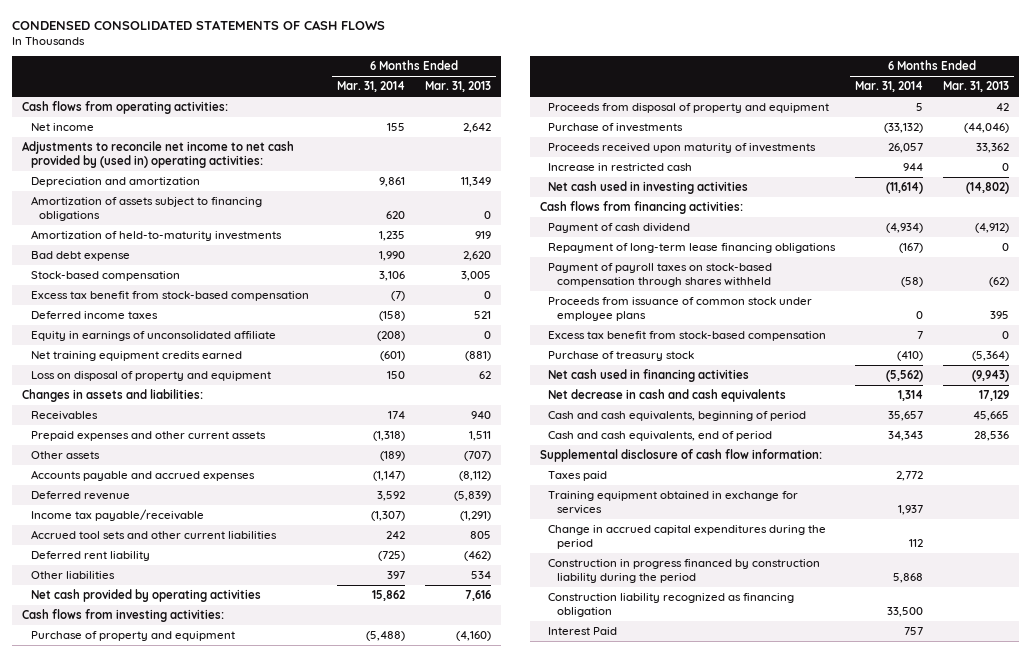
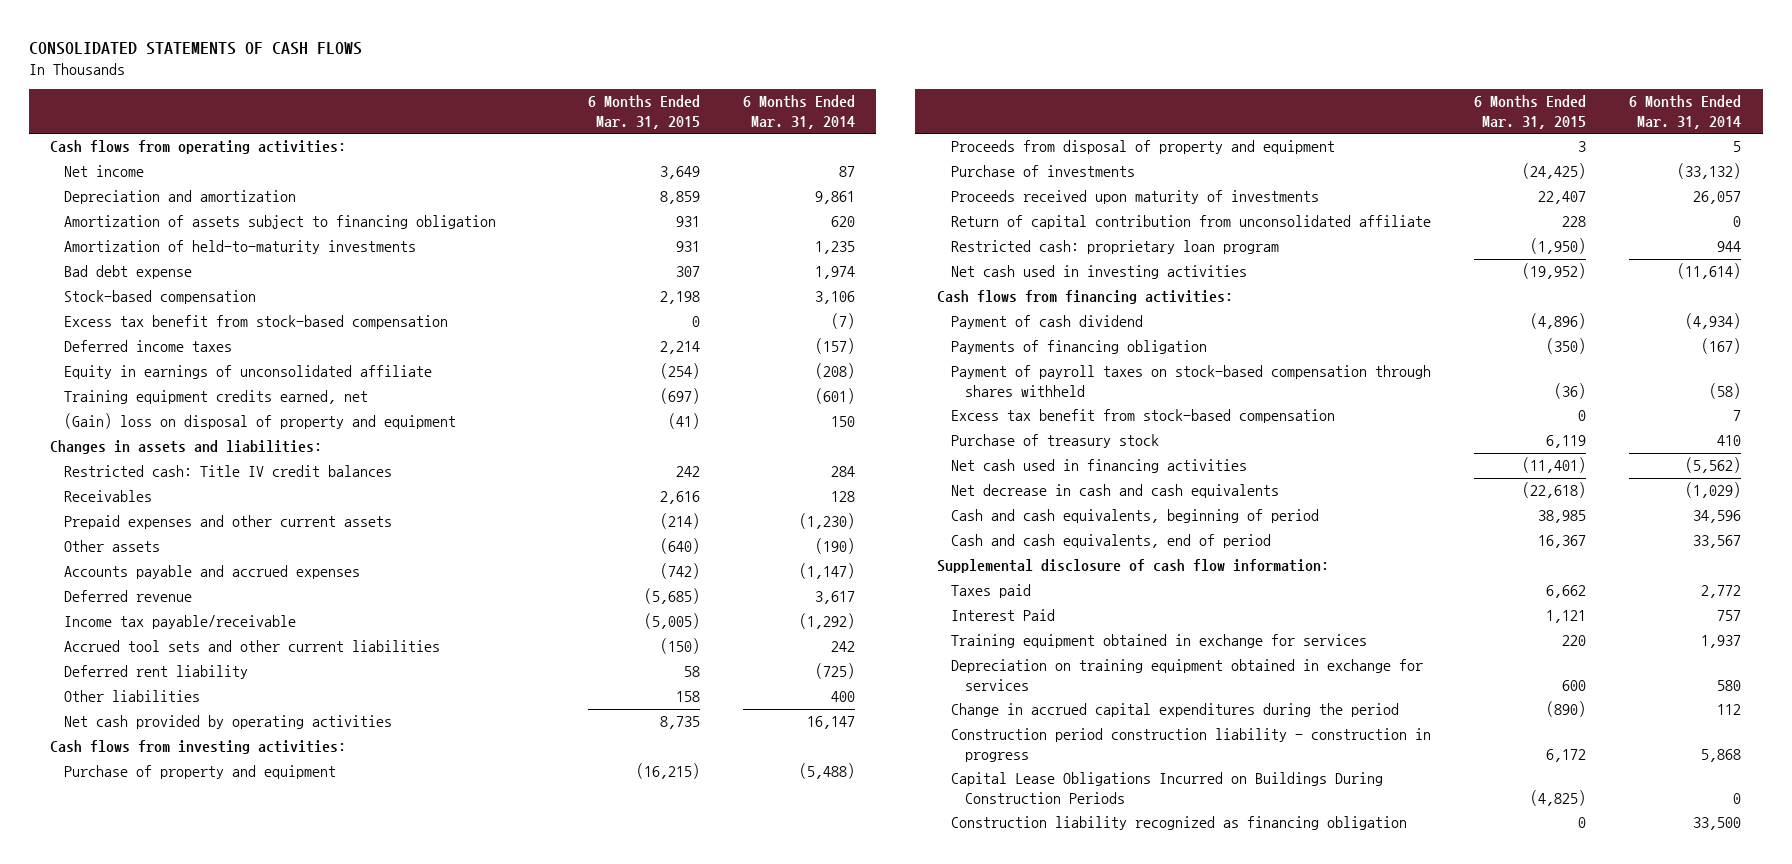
[12,19,386,30] CONDENSED CONSOLIDATED STATEMENTS OF CASH FLOWS -> [28,41,362,55] CONSOLIDATED STATEMENTS OF CASH FLOWS
[425,81,492,93] Mar. 31, 2013 -> none
none -> [587,95,700,129] 6 Months Ended Mar. 31, 2015
[22,141,295,168] Adjustments to reconcile net income to net cash provided by (used in) operating activities: -> none
[387,123,406,132] 155 -> [838,166,855,178] 87
[30,196,262,221] Amortization of assets subject to financing obligations -> [64,215,497,230] Amortization of assets subject to financing obligation
[379,251,406,262] 1,990 -> [814,266,855,280] 1,974
[379,311,406,322] (158) -> [814,338,855,355] (157)
[30,351,242,362] Net training equipment credits earned -> [64,390,369,405] Training equipment credits earned, net
[30,371,271,382] Loss on disposal of property and equipment -> [64,413,457,430] (Gain) loss on disposal of property and equipment
none -> [64,465,393,478] Restricted cash: Title IV credit balances
[388,411,406,420] 174 -> [830,491,855,503] 128
[373,431,406,442] (1,318) -> [798,513,855,530] (1,230)
[380,451,406,462] (189) -> [814,538,855,555] (190)
[377,491,406,502] 3,592 -> [814,591,855,605] 3,617
[371,511,406,522] (1,307) -> [798,613,855,630] (1,292)
[387,571,406,580] 397 -> [830,691,855,703] 400
[372,590,406,602] 15,862 -> [806,716,855,730] 16,147
none -> [950,215,1431,230] Return of capital contribution from unconsolidated affiliate
[548,163,693,172] Increase in restricted cash -> [950,240,1279,255] Restricted cash: proprietary loan program
[548,243,837,254] Repayment of long-term lease financing obligations -> [950,340,1207,355] Payments of financing obligation
[548,297,813,321] Proceeds from issuance of common stock under employee plans -> none
[897,351,924,362] (410) -> [1717,435,1742,447] 410
[898,390,924,402] 1,314 -> [1685,482,1742,499] (1,029)
[888,411,924,422] 35,657 -> [1693,510,1742,524] 34,596
[888,431,924,442] 34,343 -> [1693,535,1742,549] 33,567
[548,627,618,636] Interest Paid -> [950,609,1055,622] Interest Paid
none -> [950,659,1423,691] Depreciation on training equipment obtained in exchange for services
[548,559,821,583] Construction in progress financed by construction liability during the period -> [950,728,1431,762] Construction period construction liability - construction in progress
none -> [950,772,1383,804] Capital Lease Obligations Incurred on Buildings During Construction Periods

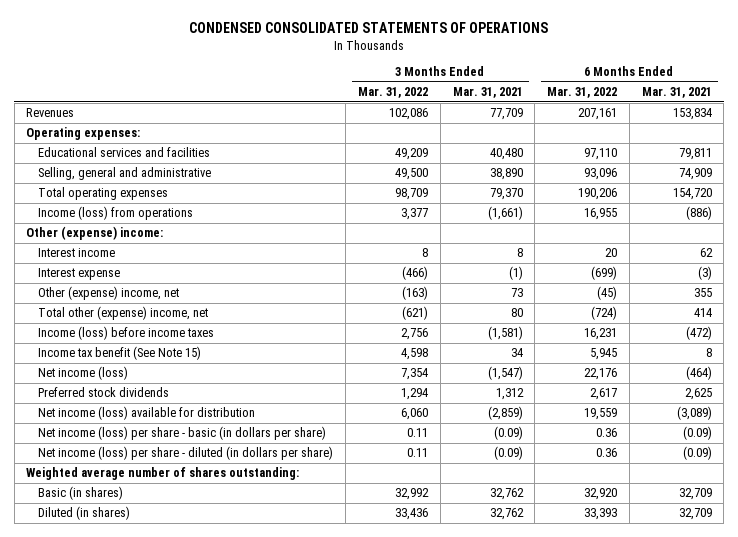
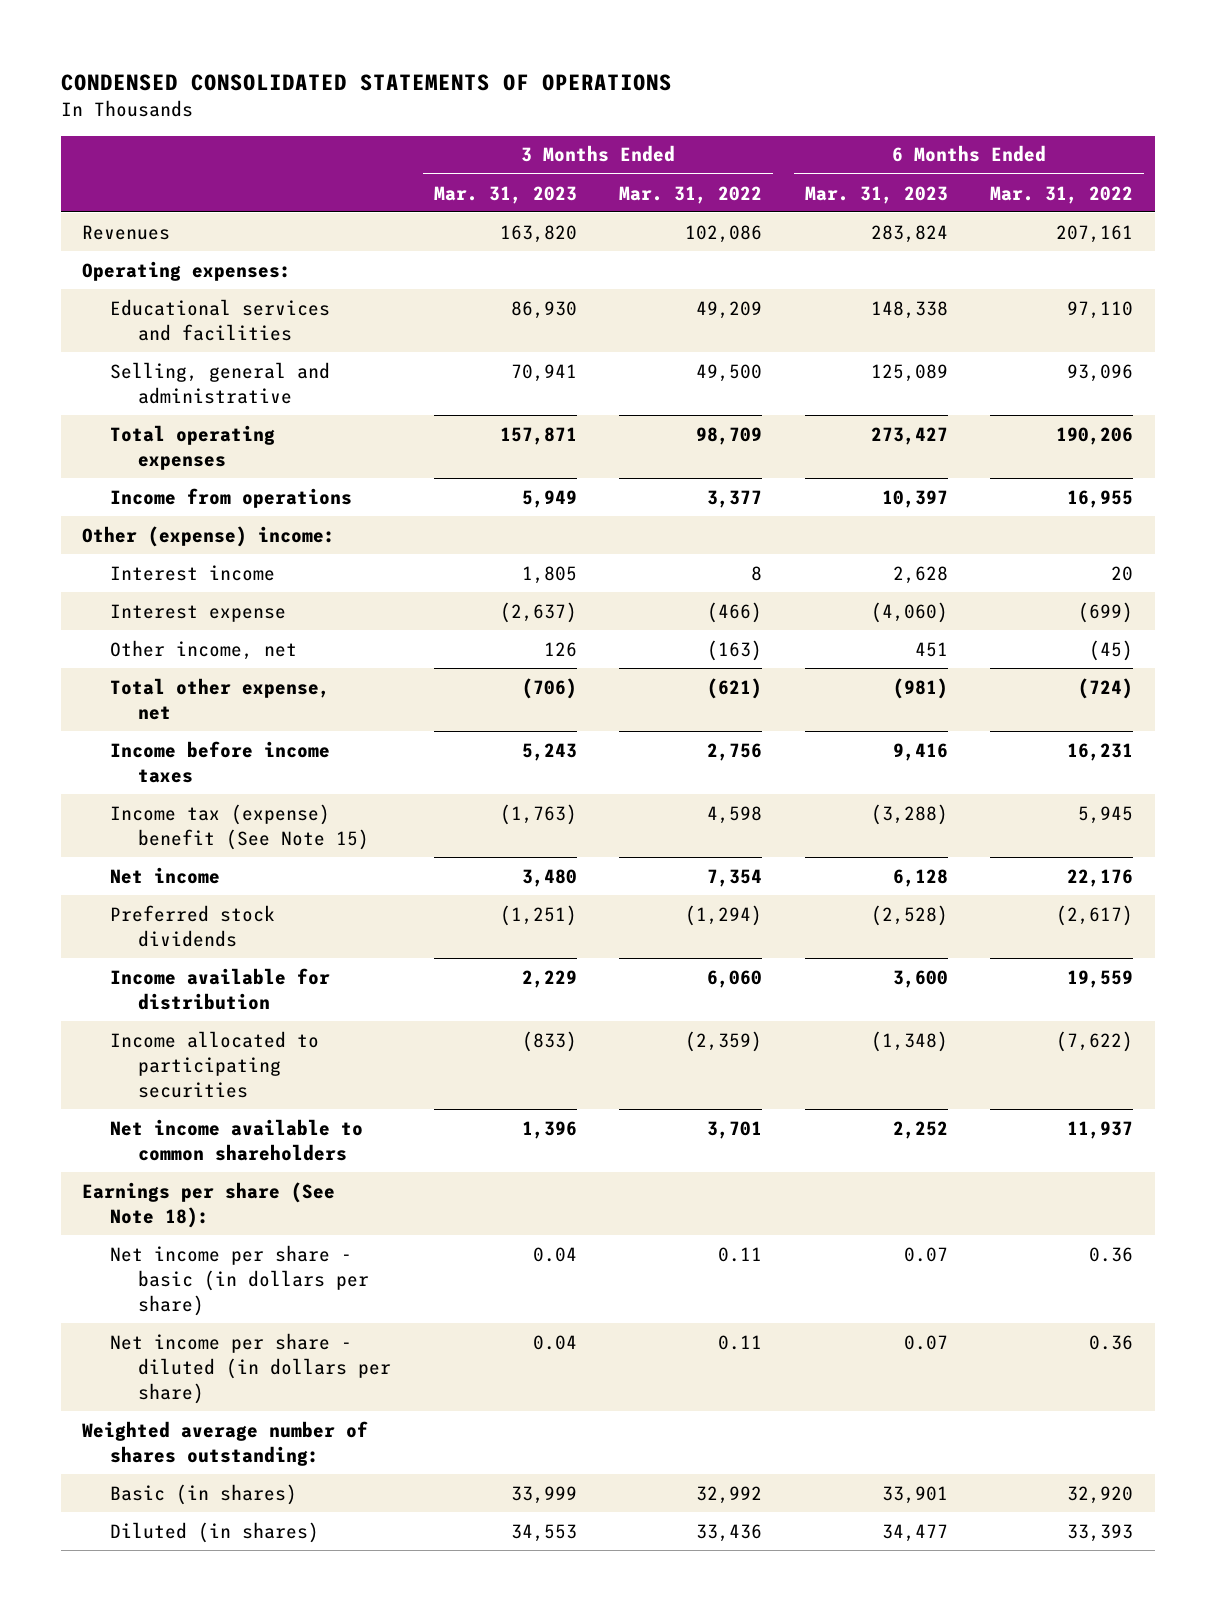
[452,87,523,99] Mar. 31, 2021 -> none
[641,87,712,99] Mar. 31, 2021 -> none
none -> [433,185,577,204] Mar. 31, 2023
none -> [804,185,948,204] Mar. 31, 2023
[38,206,194,221] Income (loss) from operations -> [110,487,353,508] Income from operations
[38,286,180,301] Other (expense) income, net -> [110,639,298,660] Other income, net
[38,306,209,321] Total other (expense) income, net -> [110,677,331,720] Total other expense, net
[38,326,215,341] Income (loss) before income taxes -> [110,740,331,783] Income before income taxes
[38,346,202,361] Income tax benefit (See Note 15) -> [110,803,370,850] Income tax (expense) benefit (See Note 15)
[38,366,129,381] Net income (loss) -> [110,866,221,884] Net income
[400,388,428,401] 1,294 -> [685,904,763,926] (1,294)
[590,388,618,401] 2,617 -> [1056,904,1134,926] (2,617)
none -> [110,967,331,1010] Income available for distribution
none -> [110,1030,320,1098] Income allocated to participating securities
[38,406,256,421] Net income (loss) available for distribution -> [110,1118,364,1161] Net income available to common shareholders
[400,408,428,421] 6,060 -> [707,1120,763,1139] 3,701
[584,408,618,421] 19,559 -> [1067,1120,1134,1139] 11,937
none -> [81,1181,335,1228] Earnings per share (See Note 18):
[38,426,327,441] Net income (loss) per share - basic (in dollars per share) -> [110,1244,370,1316] Net income per share - basic (in dollars per share)
[38,446,334,461] Net income (loss) per share - diluted (in dollars per share) -> [110,1332,392,1404] Net income per share - diluted (in dollars per share)

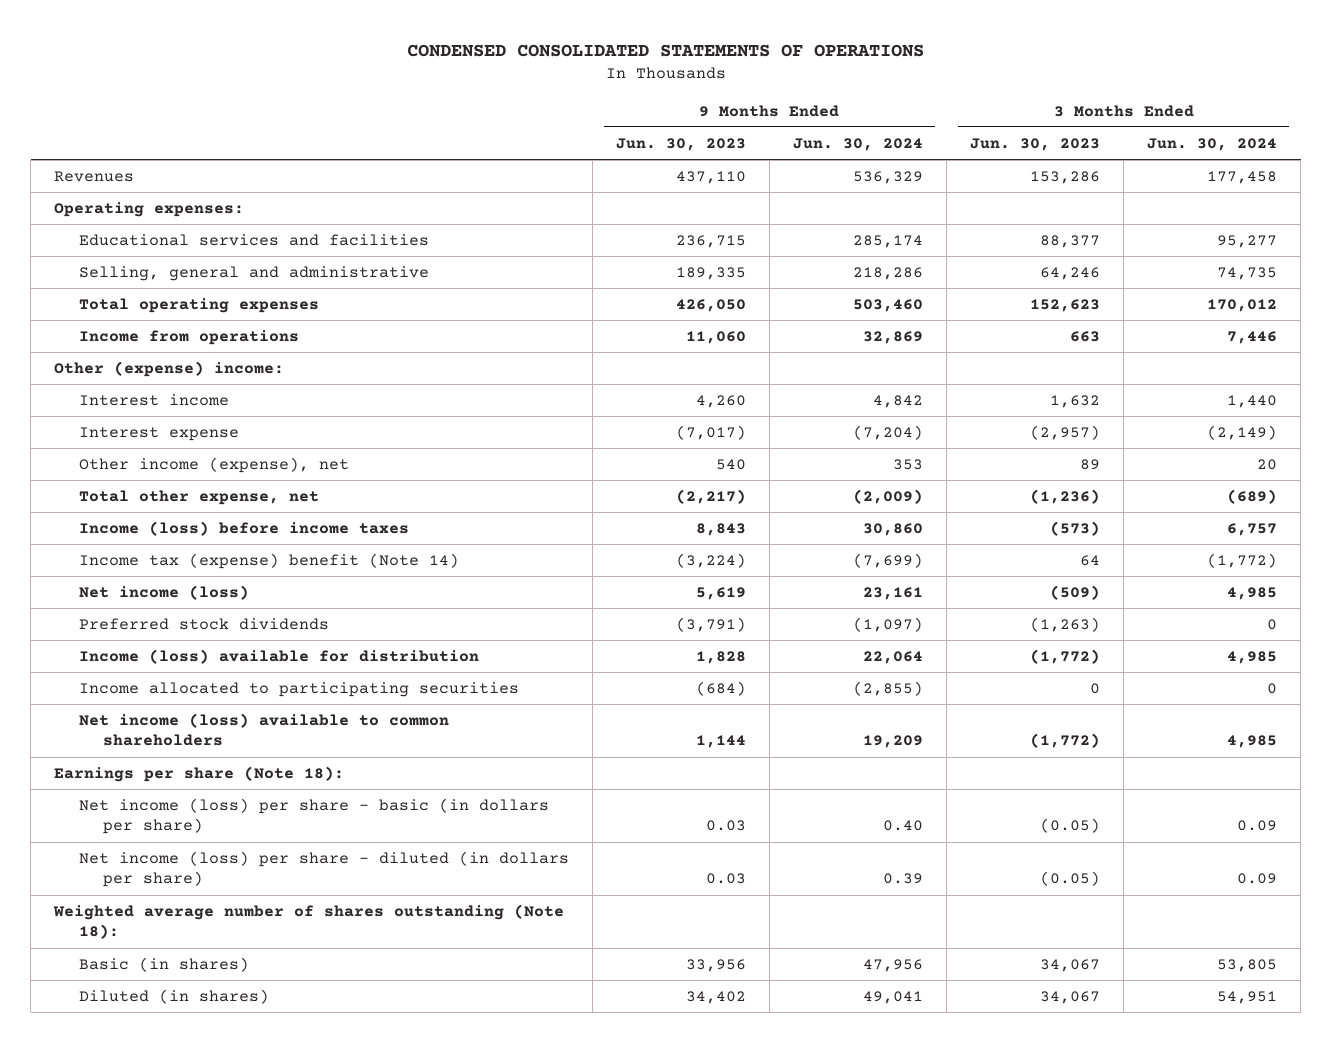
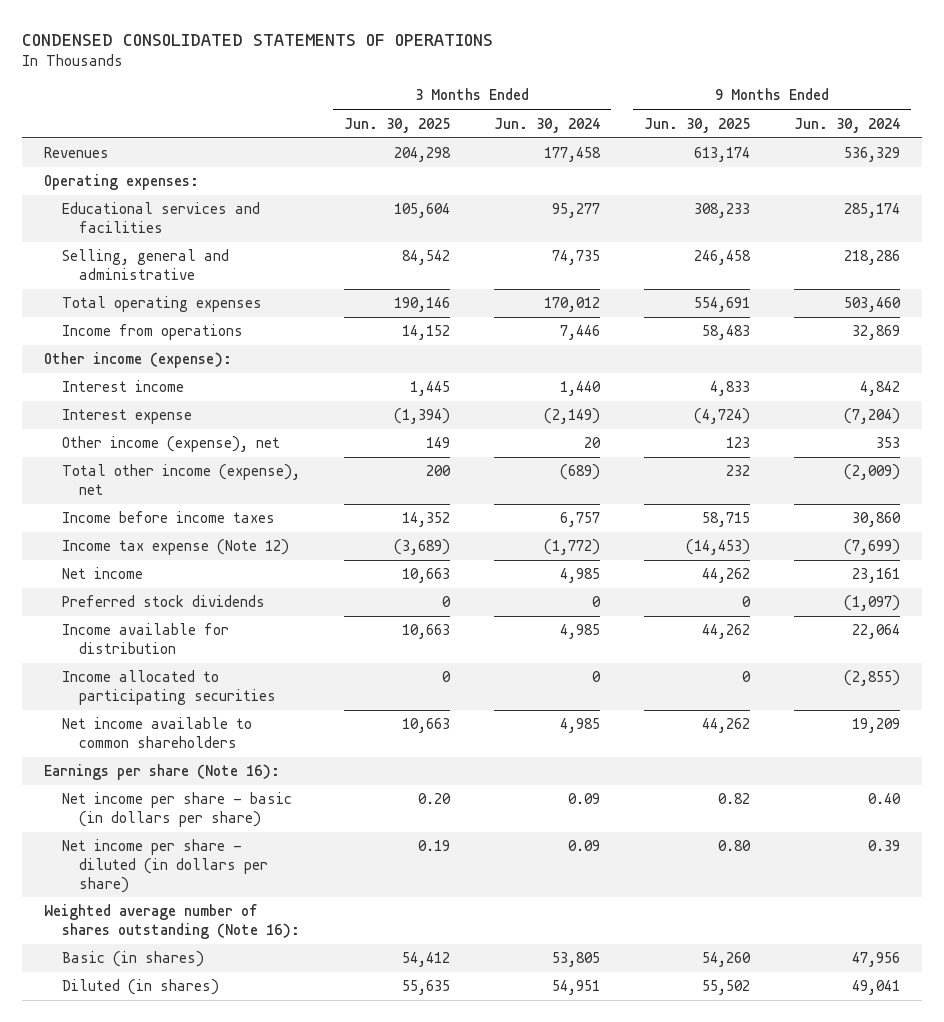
[615,137,746,151] Jun. 30, 2023 -> none
[970,137,1101,151] Jun. 30, 2023 -> none
none -> [343,117,450,133] Jun. 30, 2025
none -> [643,117,750,133] Jun. 30, 2025
[54,360,285,377] Other (expense) income: -> [44,352,233,369] Other income (expense):
[78,489,319,505] Total other expense, net -> [61,464,300,495] Total other income (expense), net
[78,520,409,536] Income (loss) before income taxes -> [61,511,275,524] Income before income taxes
[78,552,459,569] Income tax (expense) benefit (Note 14) -> [61,539,289,556] Income tax expense (Note 12)
[78,584,249,600] Net income (loss) -> [61,567,143,580] Net income
[78,648,479,664] Income (loss) available for distribution -> [61,623,229,654] Income available for distribution
[78,712,449,747] Net income (loss) available to common shareholders -> [61,717,252,748] Net income available to common shareholders
[54,765,345,782] Earnings per share (Note 18): -> [44,764,281,781] Earnings per share (Note 16):
[78,797,549,835] Net income (loss) per share - basic (in dollars per share) -> [61,792,292,827] Net income per share - basic (in dollars per share)
[78,850,569,888] Net income (loss) per share - diluted (in dollars per share) -> [61,839,269,893] Net income per share - diluted (in dollars per share)
[53,903,565,940] Weighted average number of shares outstanding (Note 18): -> [44,904,300,939] Weighted average number of shares outstanding (Note 16):

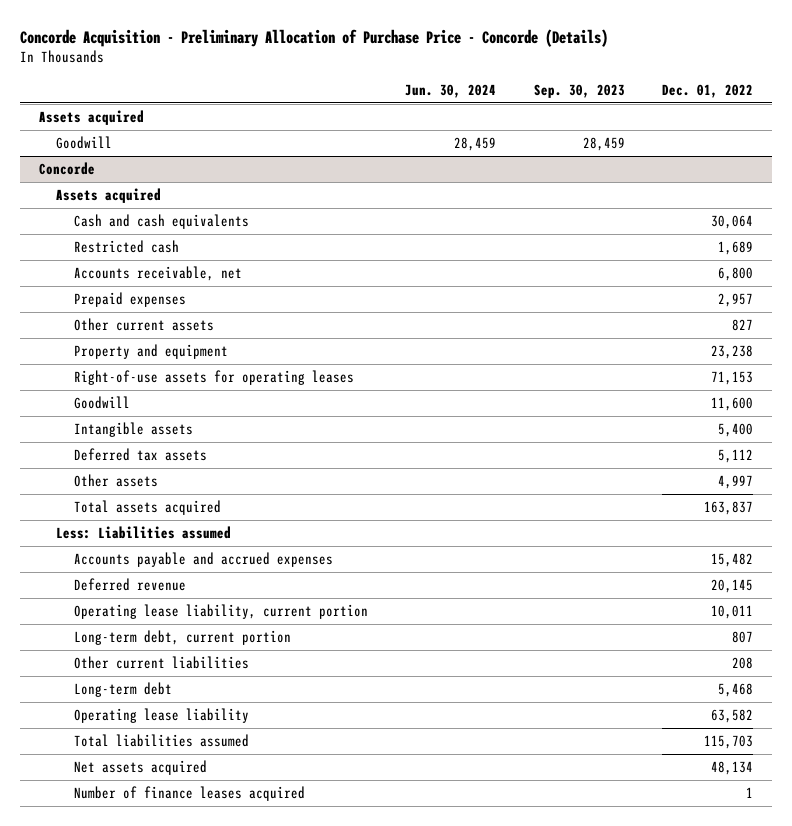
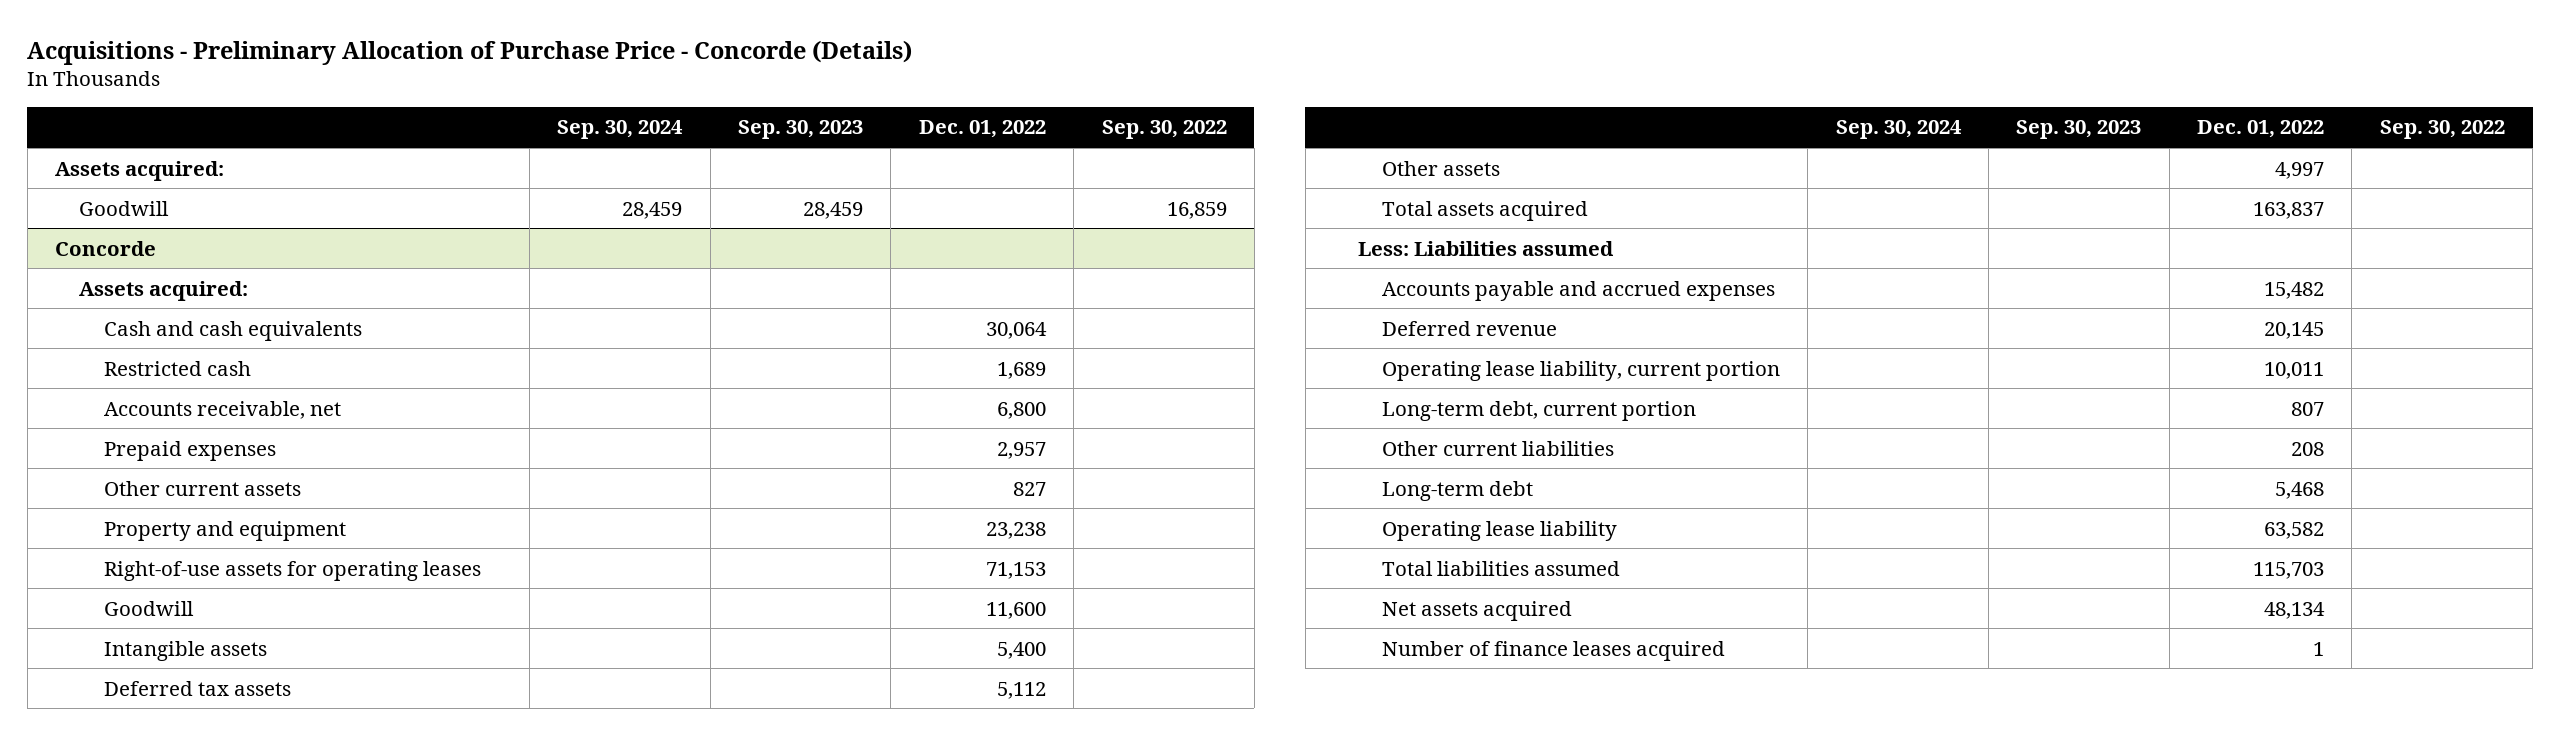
[20,28,609,47] Concorde Acquisition - Preliminary Allocation of Purchase Price - Concorde (Details) -> [27,39,913,65] Acquisitions - Preliminary Allocation of Purchase Price - Concorde (Details)
[405,83,497,98] Jun. 30, 2024 -> none
none -> [557,120,684,140] Sep. 30, 2024
none -> [1101,120,1227,140] Sep. 30, 2022
[38,110,144,126] Assets acquired -> [54,160,224,181] Assets acquired:
[56,188,162,204] Assets acquired -> [79,280,249,301] Assets acquired:

